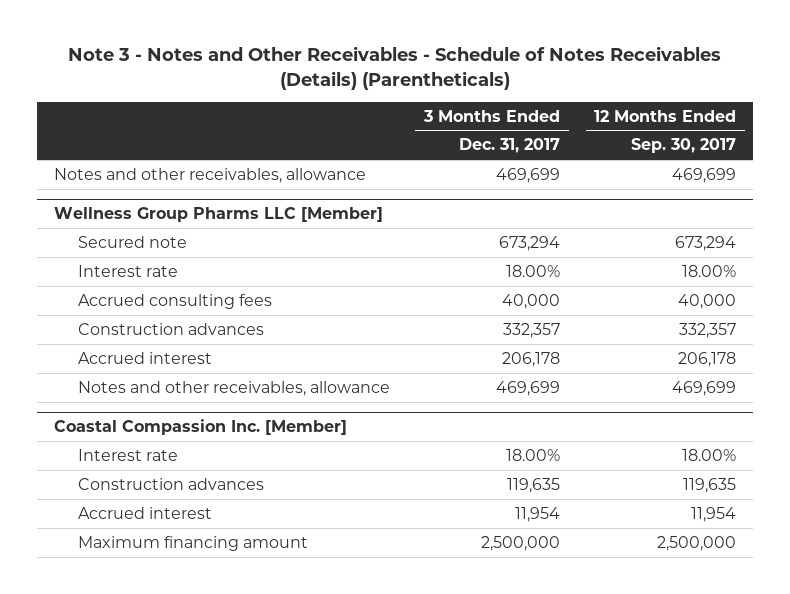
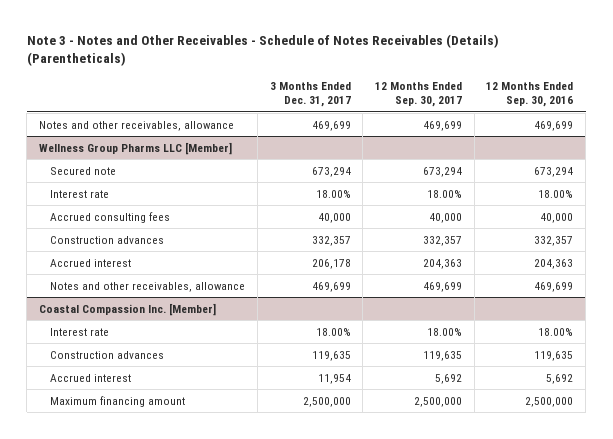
none -> [486,81,574,108] 12 Months Ended Sep. 30, 2016
[678,351,737,367] 206,178 -> [423,258,463,269] 204,363
[691,506,737,522] 11,954 -> [435,373,463,384] 5,692

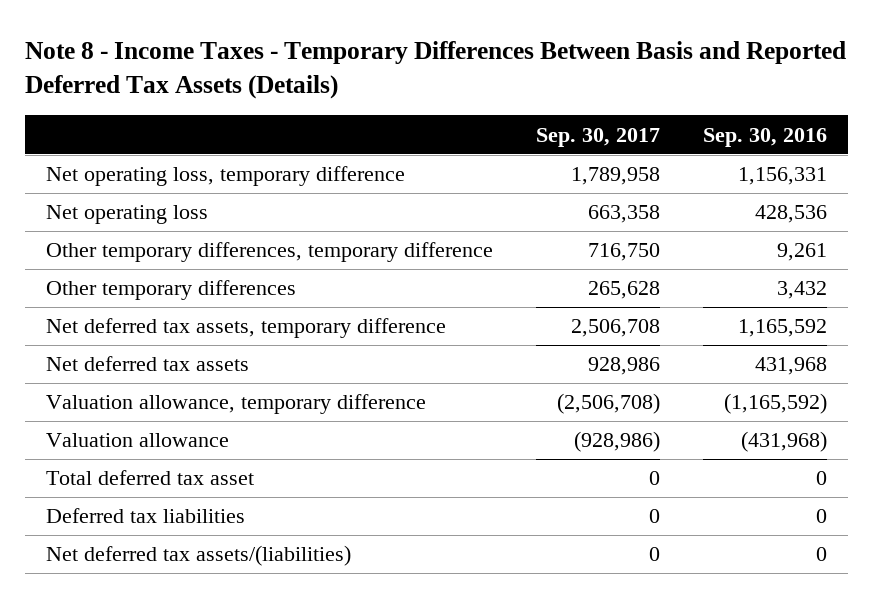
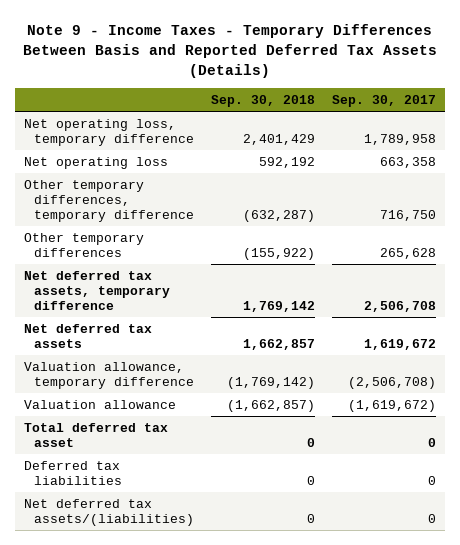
[25,41,847,100] Note 8 - Income Taxes - Temporary Differences Between Basis and Reported Deferred Tax Assets (Details) -> [22,24,437,78] Note 9 - Income Taxes - Temporary Differences Between Basis and Reported Deferred Tax Assets (Details)
[702,127,827,147] Sep. 30, 2016 -> none
none -> [211,94,316,107] Sep. 30, 2018
[588,357,661,376] 928,986 -> [364,338,437,350] 1,619,672
[574,431,661,453] (928,986) -> [348,399,437,412] (1,619,672)

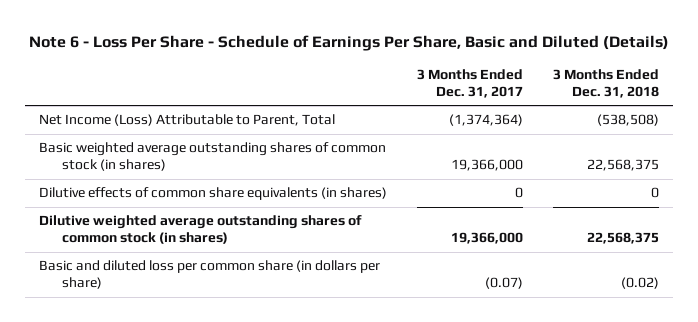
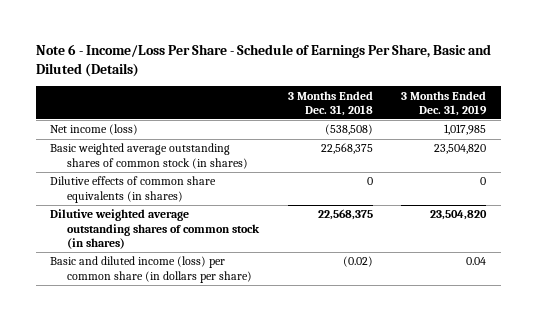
[29,34,670,51] Note 6 - Loss Per Share - Schedule of Earnings Per Share, Basic and Diluted (Details) -> [35,43,491,77] Note 6 - Income/Loss Per Share - Schedule of Earnings Per Share, Basic and Diluted (Details)
[417,69,524,99] 3 Months Ended Dec. 31, 2017 -> none
none -> [401,90,488,116] 3 Months Ended Dec. 31, 2019
[39,114,336,127] Net Income (Loss) Attributable to Parent, Total -> [50,124,139,136] Net income (loss)
[39,260,381,290] Basic and diluted loss per common share (in dollars per share) -> [50,256,252,283] Basic and diluted income (loss) per common share (in dollars per share)

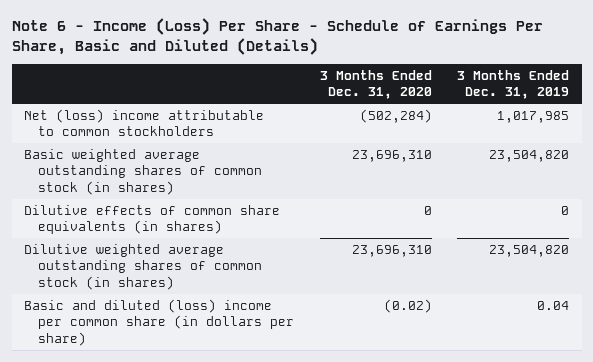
[35,43,491,77] Note 6 - Income/Loss Per Share - Schedule of Earnings Per Share, Basic and Diluted (Details) -> [11,18,543,56] Note 6 - Income (Loss) Per Share - Schedule of Earnings Per Share, Basic and Diluted (Details)
[287,90,373,116] 3 Months Ended Dec. 31, 2018 -> none
none -> [319,70,432,100] 3 Months Ended Dec. 31, 2020
[50,124,139,136] Net income (loss) -> [24,108,265,137] Net (loss) income attributable to common stockholders
[50,256,252,283] Basic and diluted income (loss) per common share (in dollars per share) -> [24,298,295,346] Basic and diluted (loss) income per common share (in dollars per share)

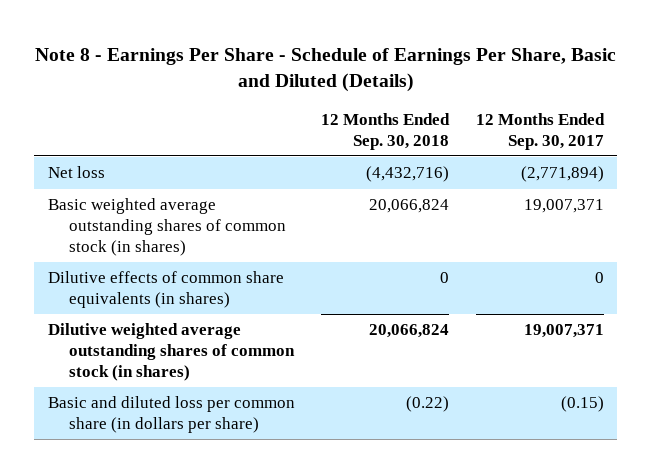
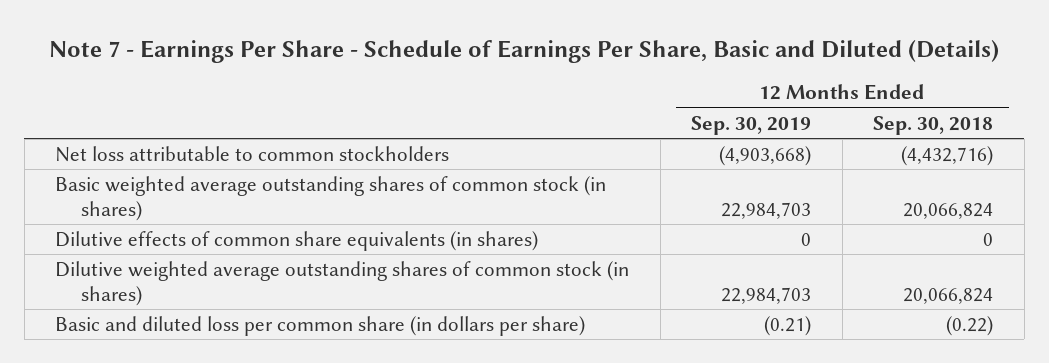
[34,47,616,92] Note 8 - Earnings Per Share - Schedule of Earnings Per Share, Basic and Diluted (Details) -> [49,39,1000,63] Note 7 - Earnings Per Share - Schedule of Earnings Per Share, Basic and Diluted (Details)
[475,112,605,150] 12 Months Ended Sep. 30, 2017 -> none
none -> [691,115,812,135] Sep. 30, 2019
[47,166,105,179] Net loss -> [55,145,450,162] Net loss attributable to common stockholders

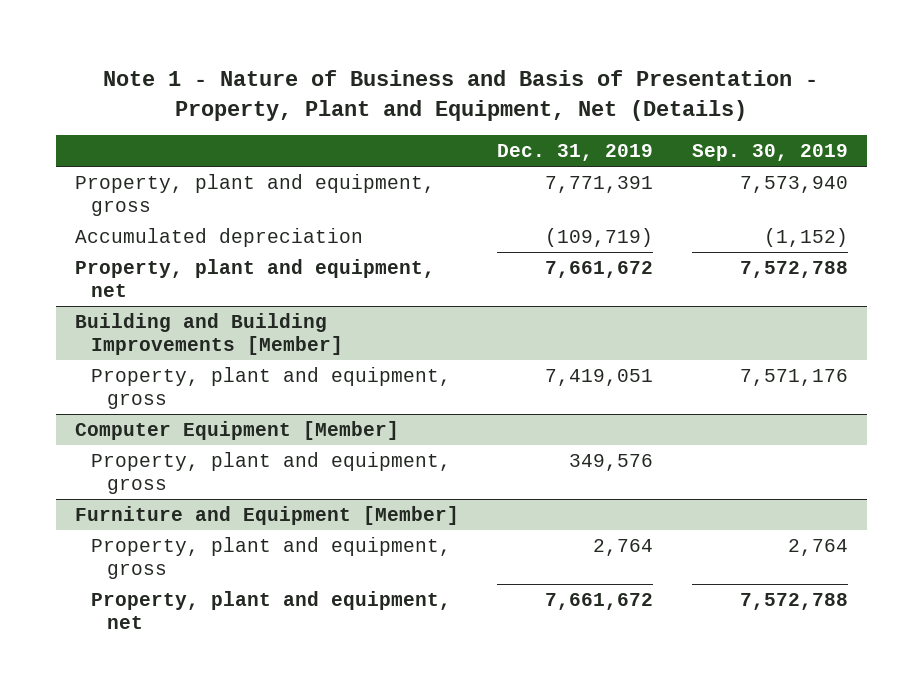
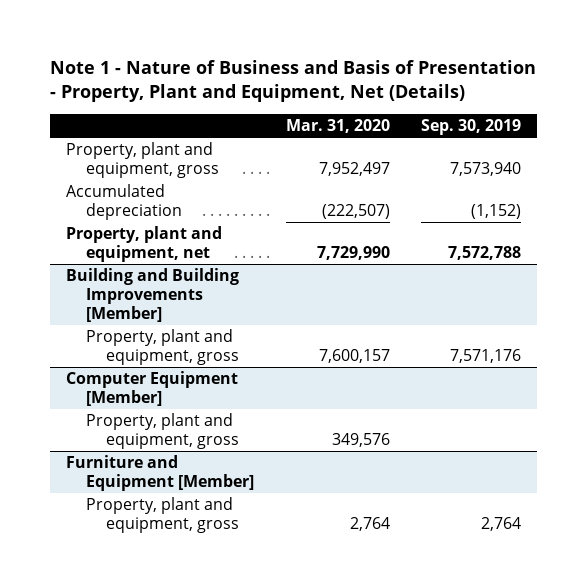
[497,144,654,162] Dec. 31, 2019 -> none
none -> [285,118,390,133] Mar. 31, 2020
[90,590,451,629] Property, plant and equipment, net -> none

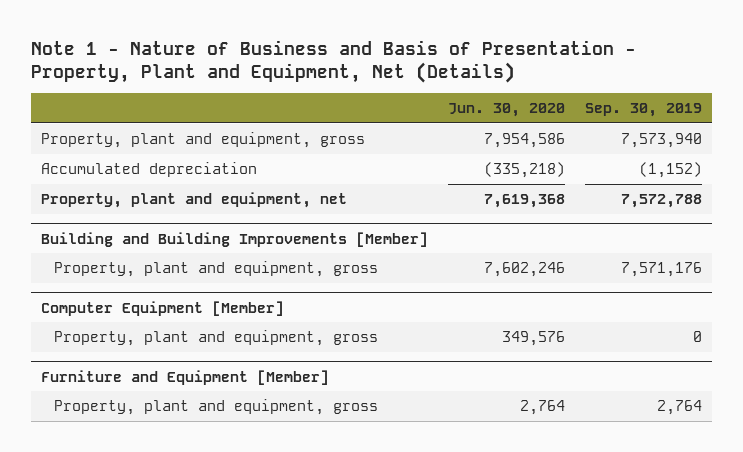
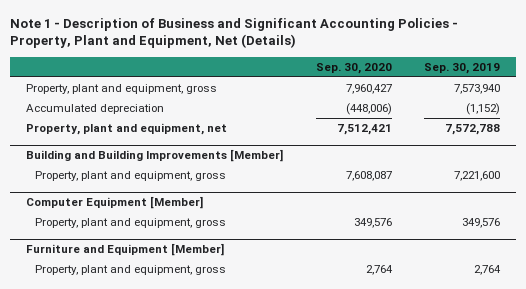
[31,39,637,84] Note 1 - Nature of Business and Basis of Presentation - Property, Plant and Equipment, Net (Details) -> [9,17,458,49] Note 1 - Description of Business and Significant Accounting Policies - Property, Plant and Equipment, Net (Details)
[447,103,565,118] Jun. 30, 2020 -> none
none -> [315,62,392,74] Sep. 30, 2020
[620,262,702,278] 7,571,176 -> [454,171,501,182] 7,221,600
[692,331,702,343] 0 -> [462,218,501,229] 349,576

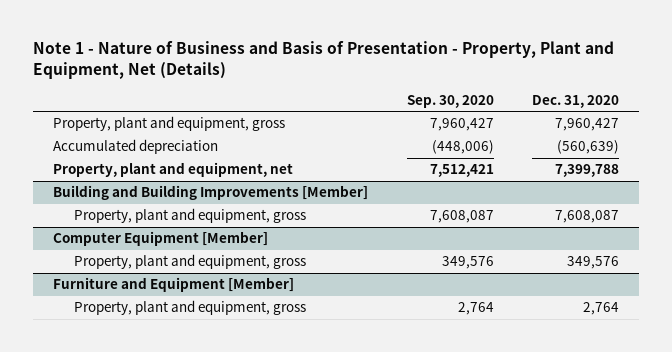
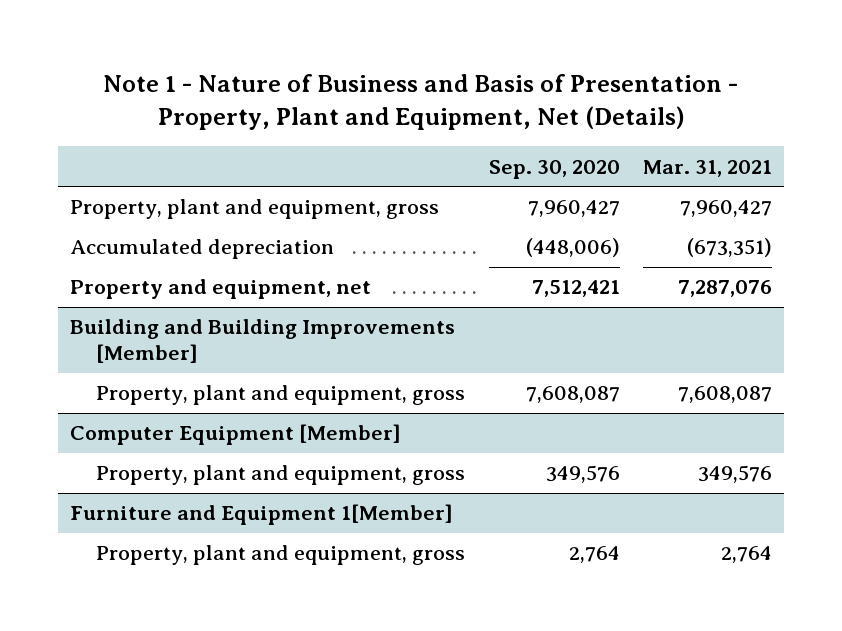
[532,94,620,108] Dec. 31, 2020 -> none
none -> [643,159,773,177] Mar. 31, 2021
[52,162,293,178] Property, plant and equipment, net -> [70,279,372,300] Property and equipment, net
[52,277,294,293] Furniture and Equipment [Member] -> [70,504,454,526] Furniture and Equipment 1[Member]

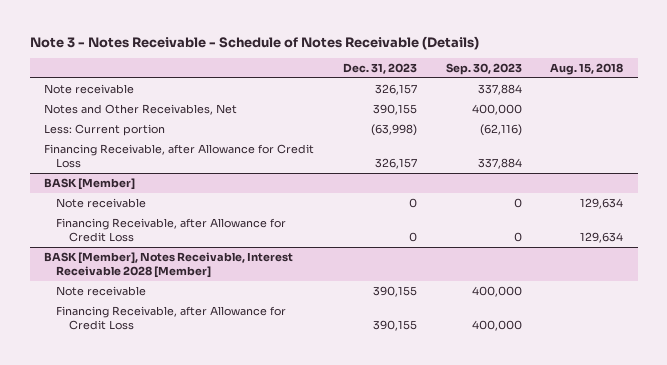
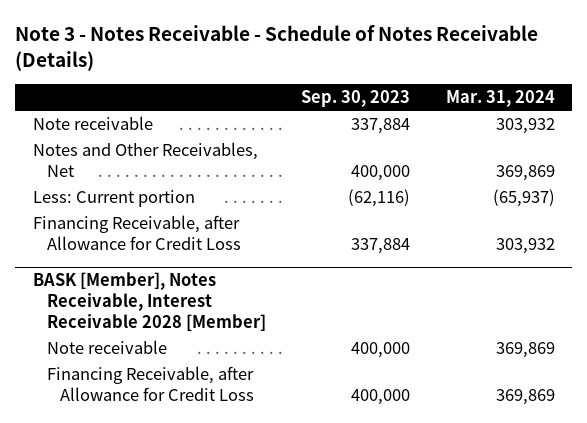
[342,63,417,75] Dec. 31, 2023 -> none
[550,63,624,76] Aug. 15, 2018 -> none
none -> [445,90,555,108] Mar. 31, 2024
[44,177,136,190] BASK [Member] -> none
[56,197,147,208] Note receivable -> none
[56,217,287,243] Financing Receivable, after Allowance for Credit Loss -> none

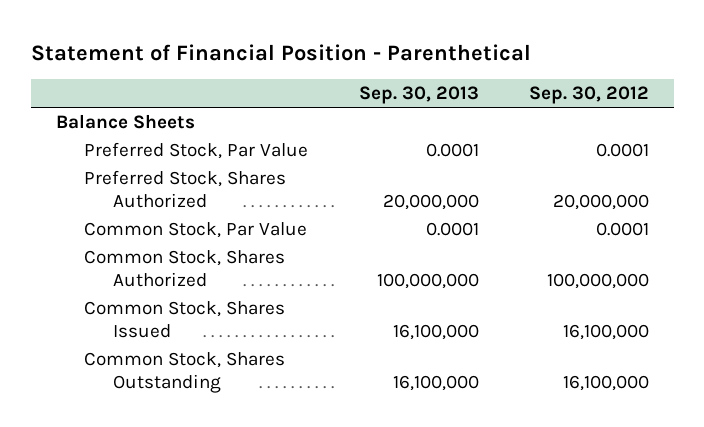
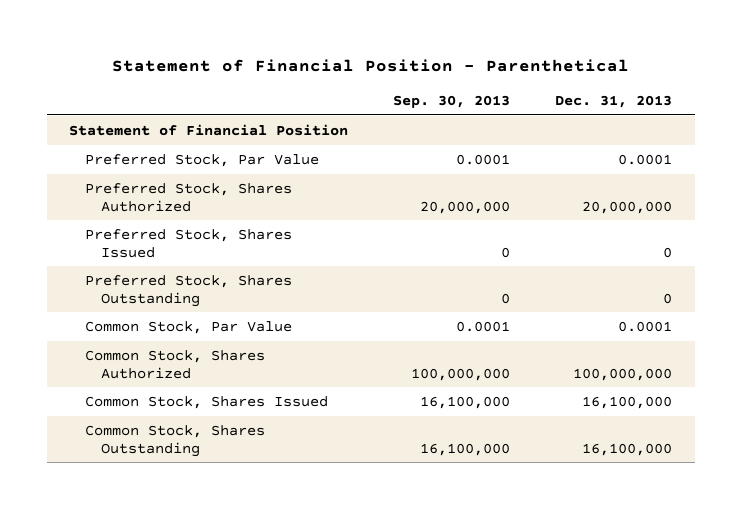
[528,86,649,105] Sep. 30, 2012 -> none
none -> [555,94,673,108] Dec. 31, 2013
[55,114,195,130] Balance Sheets -> [69,123,349,136] Statement of Financial Position
none -> [85,228,293,258] Preferred Stock, Shares Issued
none -> [85,274,293,307] Preferred Stock, Shares Outstanding

